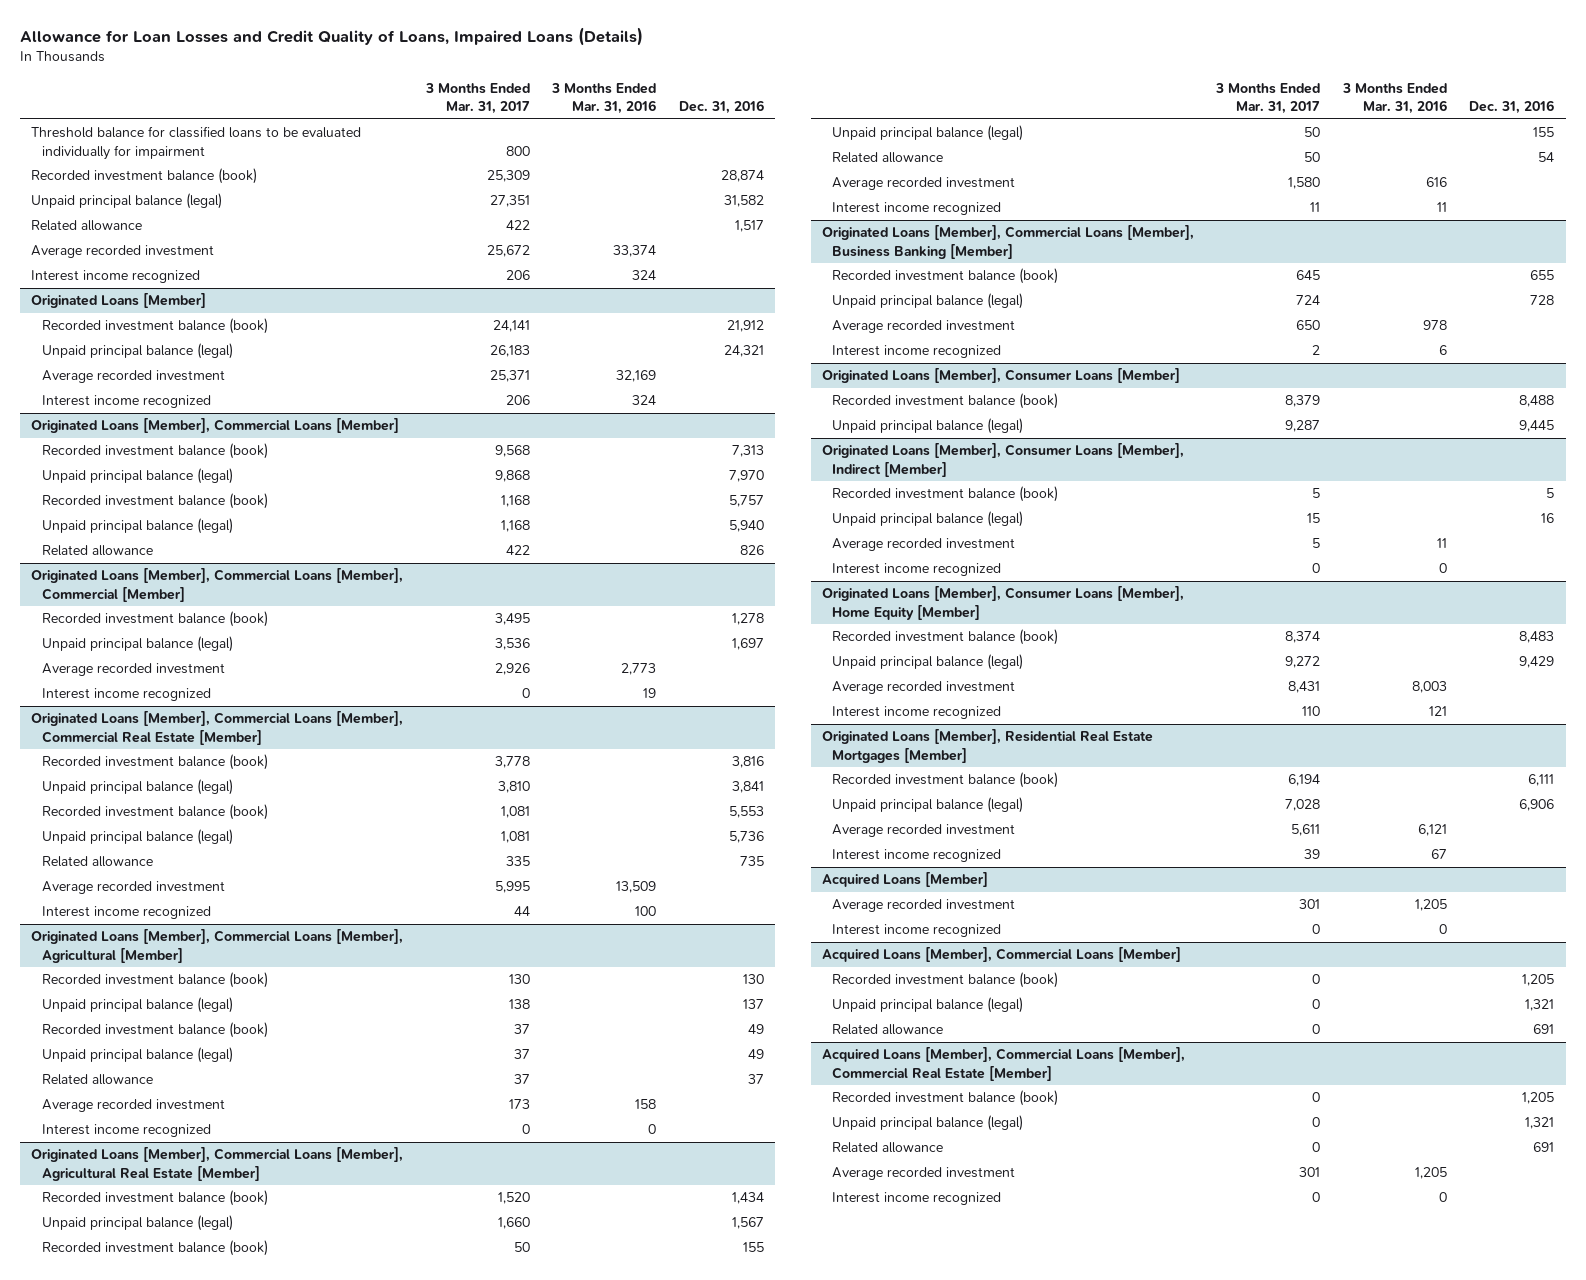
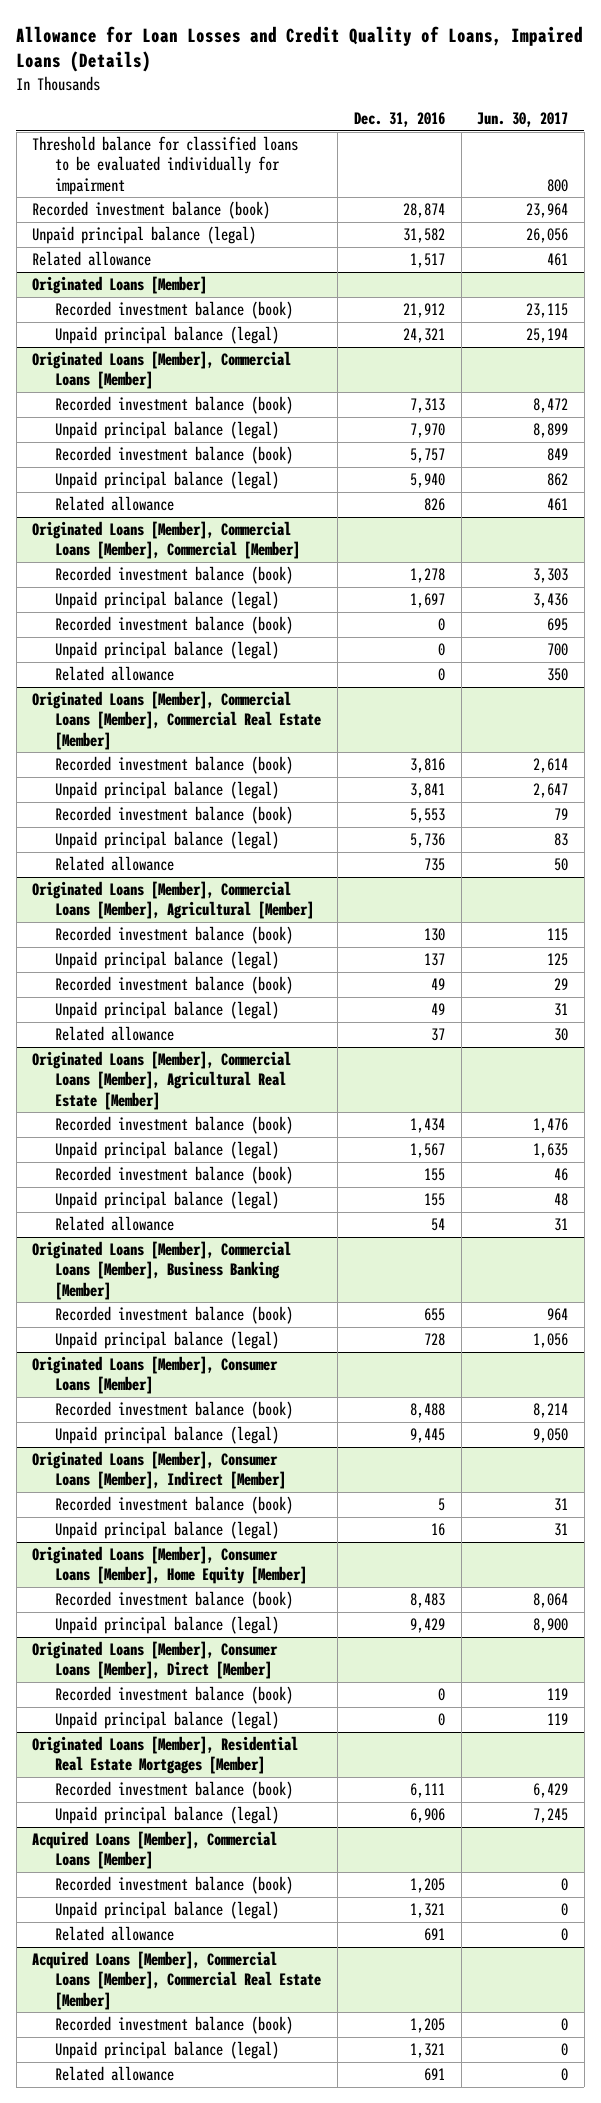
[424,82,530,114] 3 Months Ended Mar. 31, 2017 -> none
[551,82,657,114] 3 Months Ended Mar. 31, 2016 -> none
none -> [477,112,569,128] Jun. 30, 2017
[31,245,215,259] Average recorded investment -> none
[31,270,201,284] Interest income recognized -> none
[41,370,225,384] Average recorded investment -> none
[41,395,211,409] Interest income recognized -> none
[41,663,225,677] Average recorded investment -> none
[41,688,211,702] Interest income recognized -> none
none -> [55,616,294,635] Recorded investment balance (book)
none -> [55,641,280,660] Unpaid principal balance (legal)
none -> [55,666,175,682] Related allowance
[41,881,225,895] Average recorded investment -> none
[41,906,211,920] Interest income recognized -> none
[41,1099,225,1113] Average recorded investment -> none
[41,1124,211,1138] Interest income recognized -> none
[832,177,1016,191] Average recorded investment -> none
[832,202,1002,216] Interest income recognized -> none
[832,320,1016,334] Average recorded investment -> none
[832,345,1002,359] Interest income recognized -> none
[832,538,1016,552] Average recorded investment -> none
[832,563,1002,577] Interest income recognized -> none
[832,681,1016,695] Average recorded investment -> none
[832,706,1002,720] Interest income recognized -> none
none -> [32,1641,279,1680] Originated Loans [Member], Consumer Loans [Member], Direct [Member]
none -> [55,1686,294,1705] Recorded investment balance (book)
none -> [55,1711,280,1730] Unpaid principal balance (legal)
[832,824,1016,838] Average recorded investment -> none
[832,849,1002,863] Interest income recognized -> none
[821,872,988,888] Acquired Loans [Member] -> none
[832,899,1016,913] Average recorded investment -> none
[832,924,1002,938] Interest income recognized -> none
[832,1167,1016,1181] Average recorded investment -> none
[832,1192,1002,1206] Interest income recognized -> none

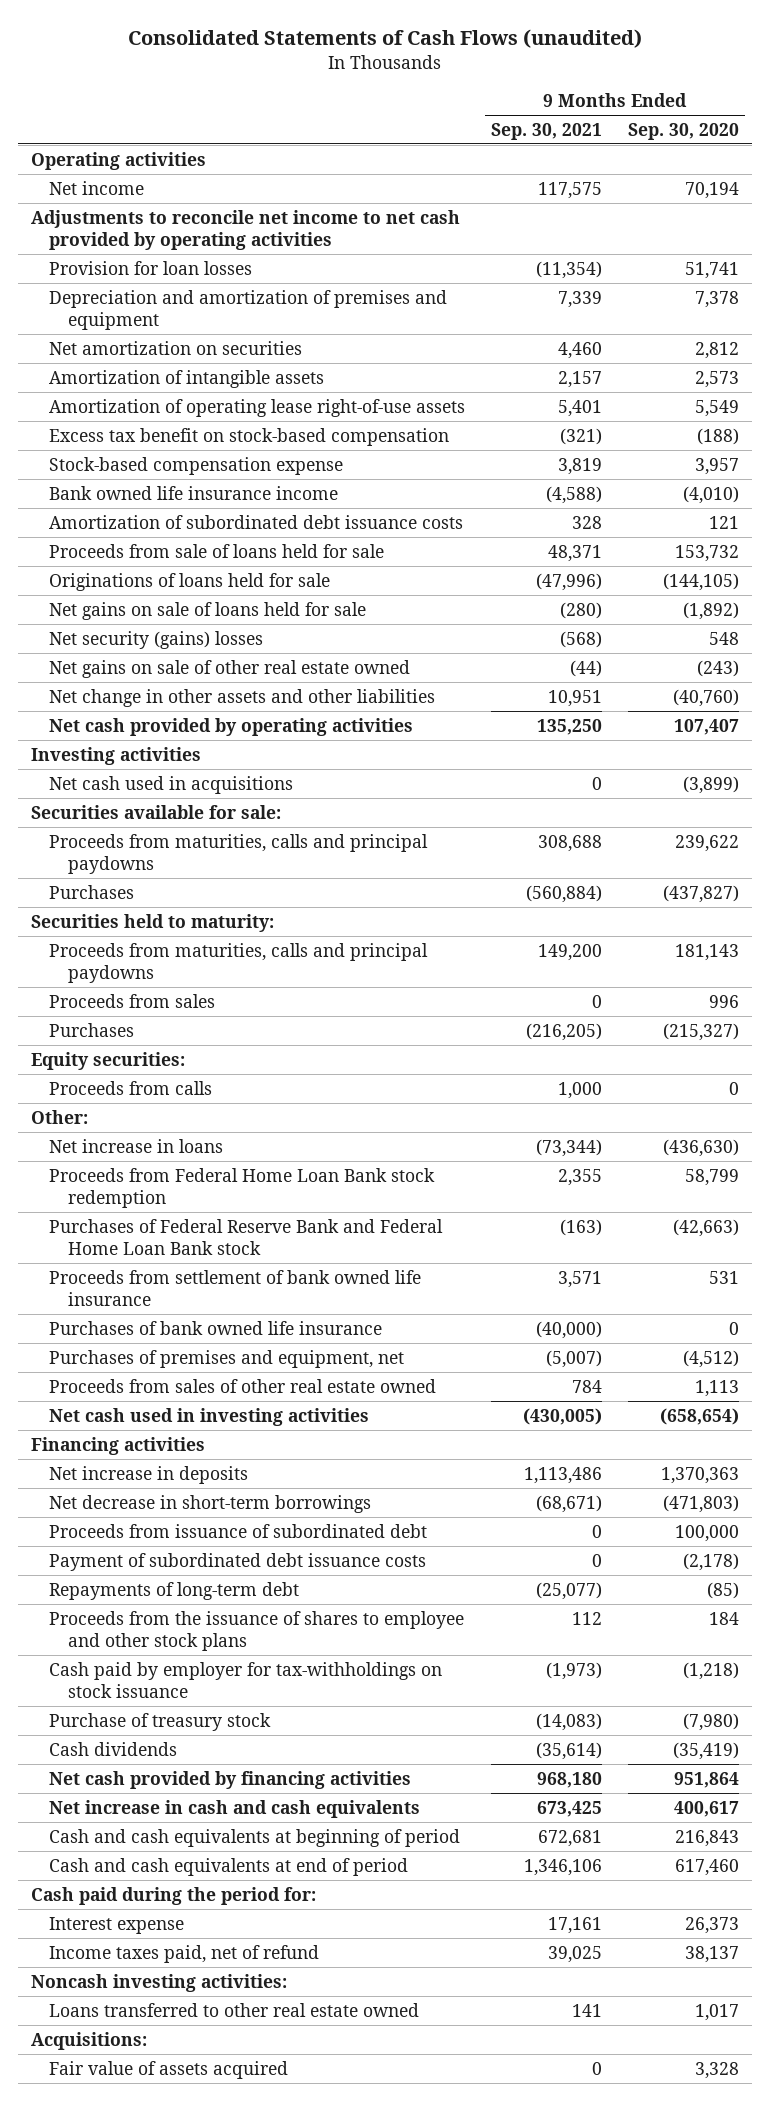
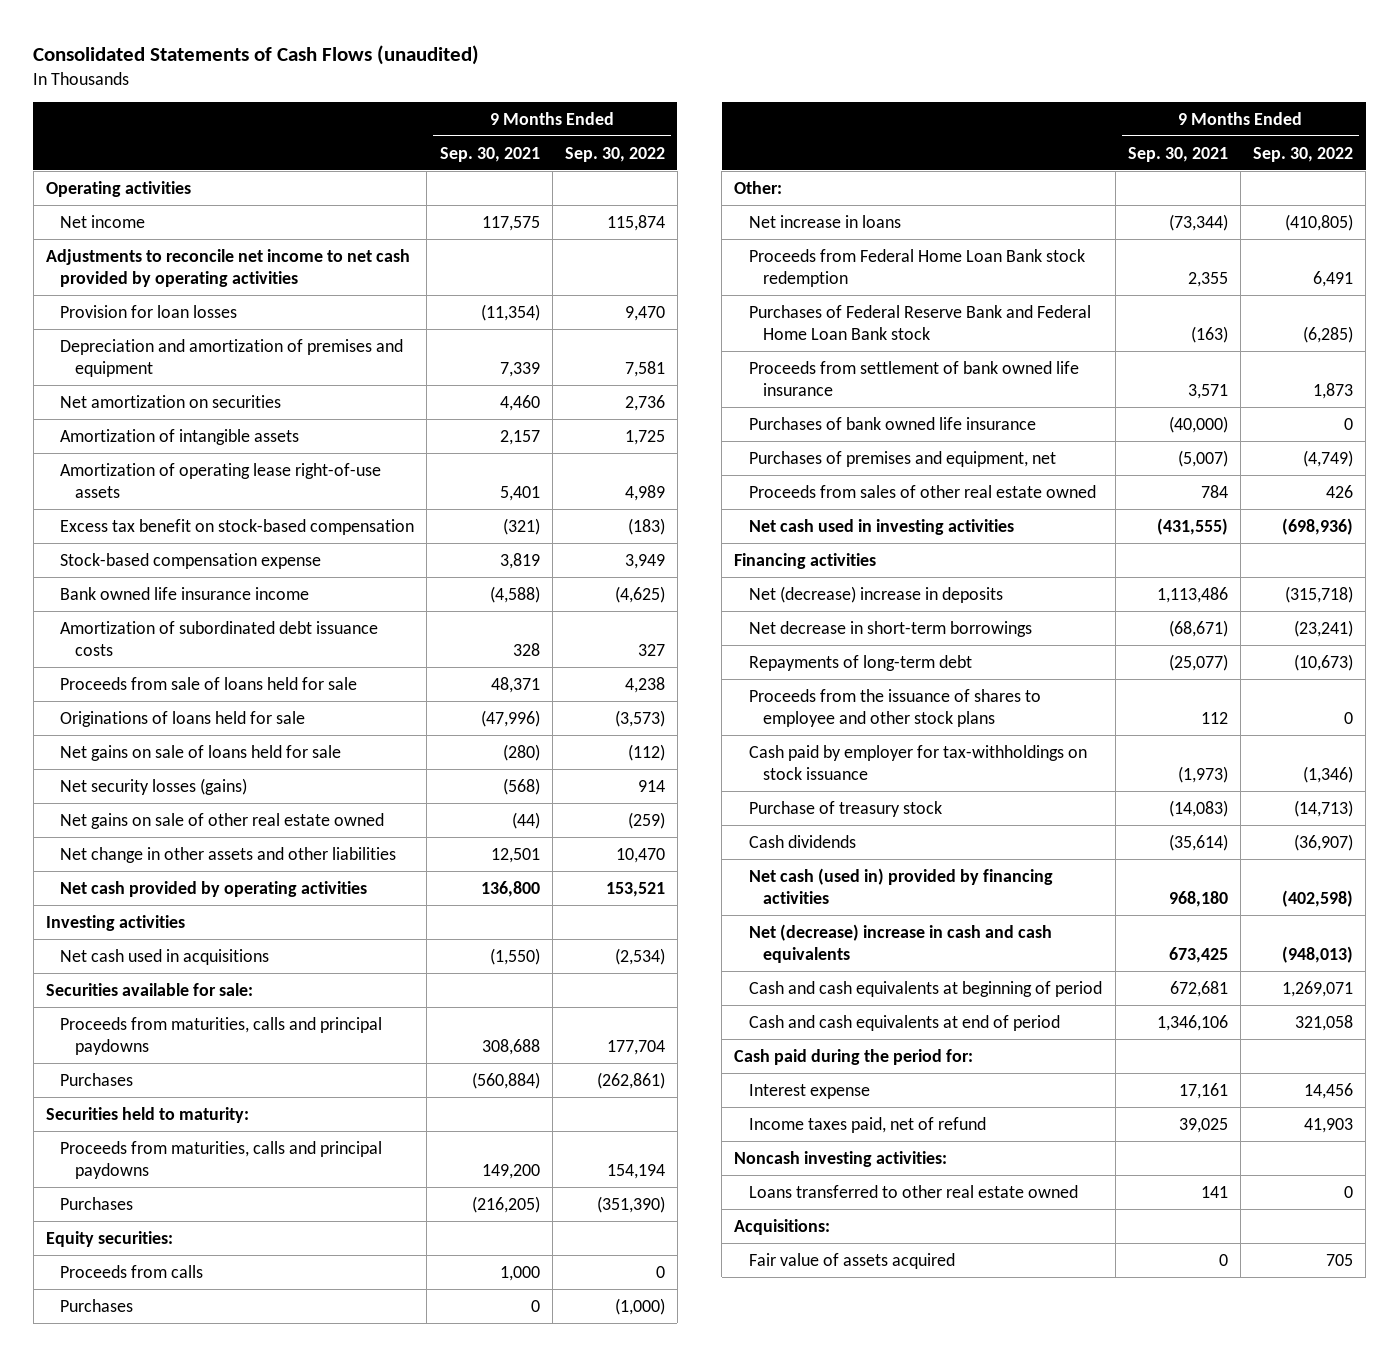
[627,122,739,140] Sep. 30, 2020 -> none
none -> [564,146,665,162] Sep. 30, 2022
[49,630,264,649] Net security (gains) losses -> [60,777,248,795] Net security losses (gains)
[548,689,603,707] 10,951 -> [490,847,540,863] 12,501
[537,718,603,735] 135,250 -> [480,880,540,897] 136,800
[592,776,603,790] 0 -> [489,947,540,965] (1,550)
[49,993,216,1008] Proceeds from sales -> none
none -> [60,1298,134,1312] Purchases
[523,1407,603,1425] (430,005) -> [1156,517,1228,535] (431,555)
[49,1465,249,1484] Net increase in deposits -> [748,585,1003,603] Net (decrease) increase in deposits
[49,1523,428,1538] Proceeds from issuance of subordinated debt -> none
[49,1552,427,1571] Payment of subordinated debt issuance costs -> none
[49,1770,412,1789] Net cash provided by financing activities -> [748,867,1053,904] Net cash (used in) provided by financing activities
[49,1799,421,1818] Net increase in cash and cash equivalents -> [748,923,1052,963] Net (decrease) increase in cash and cash equivalents

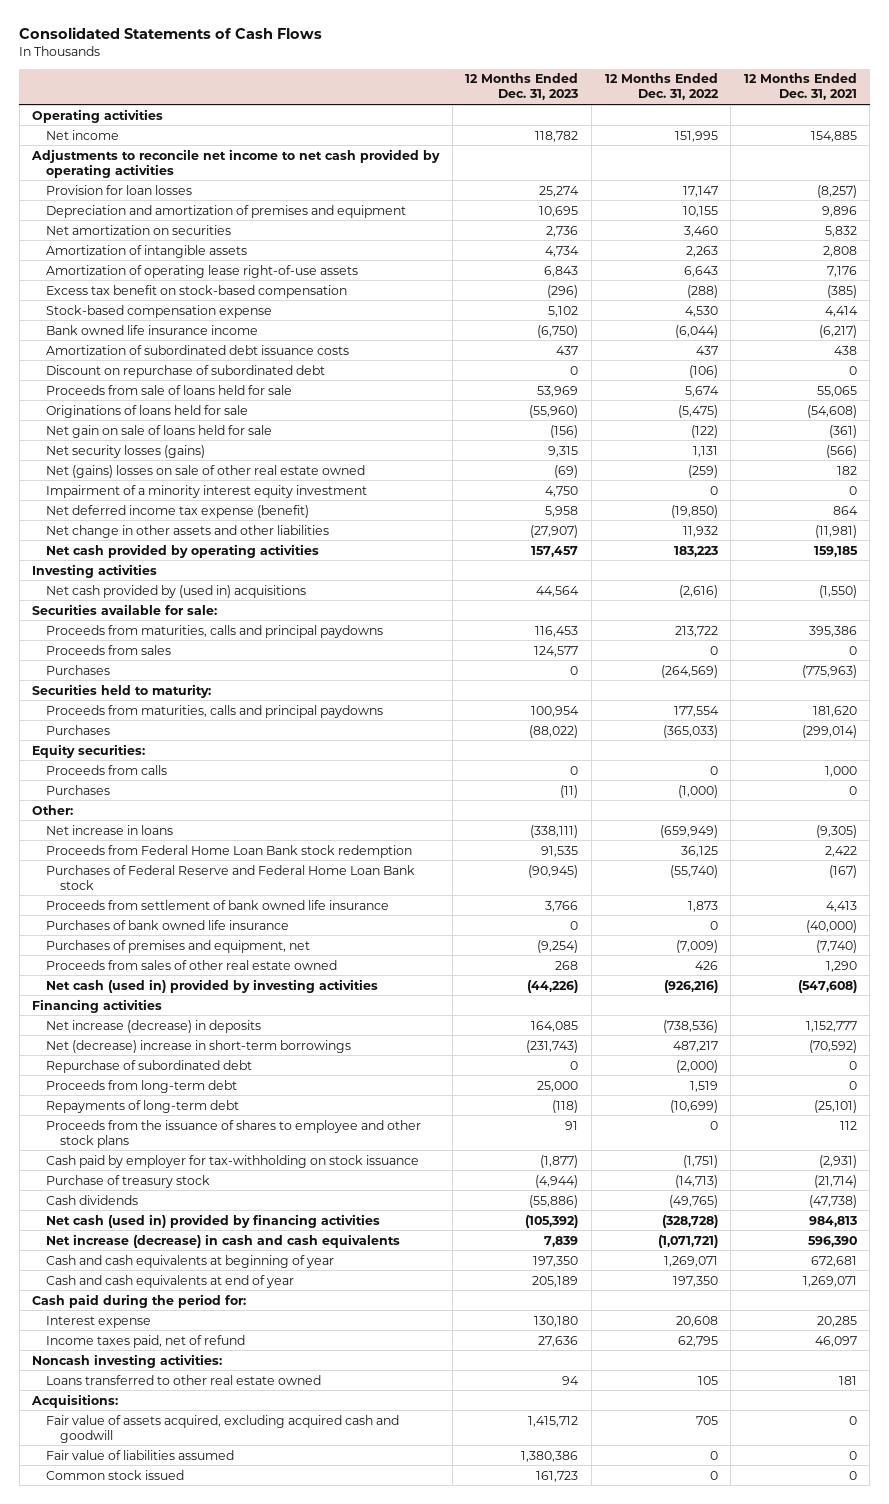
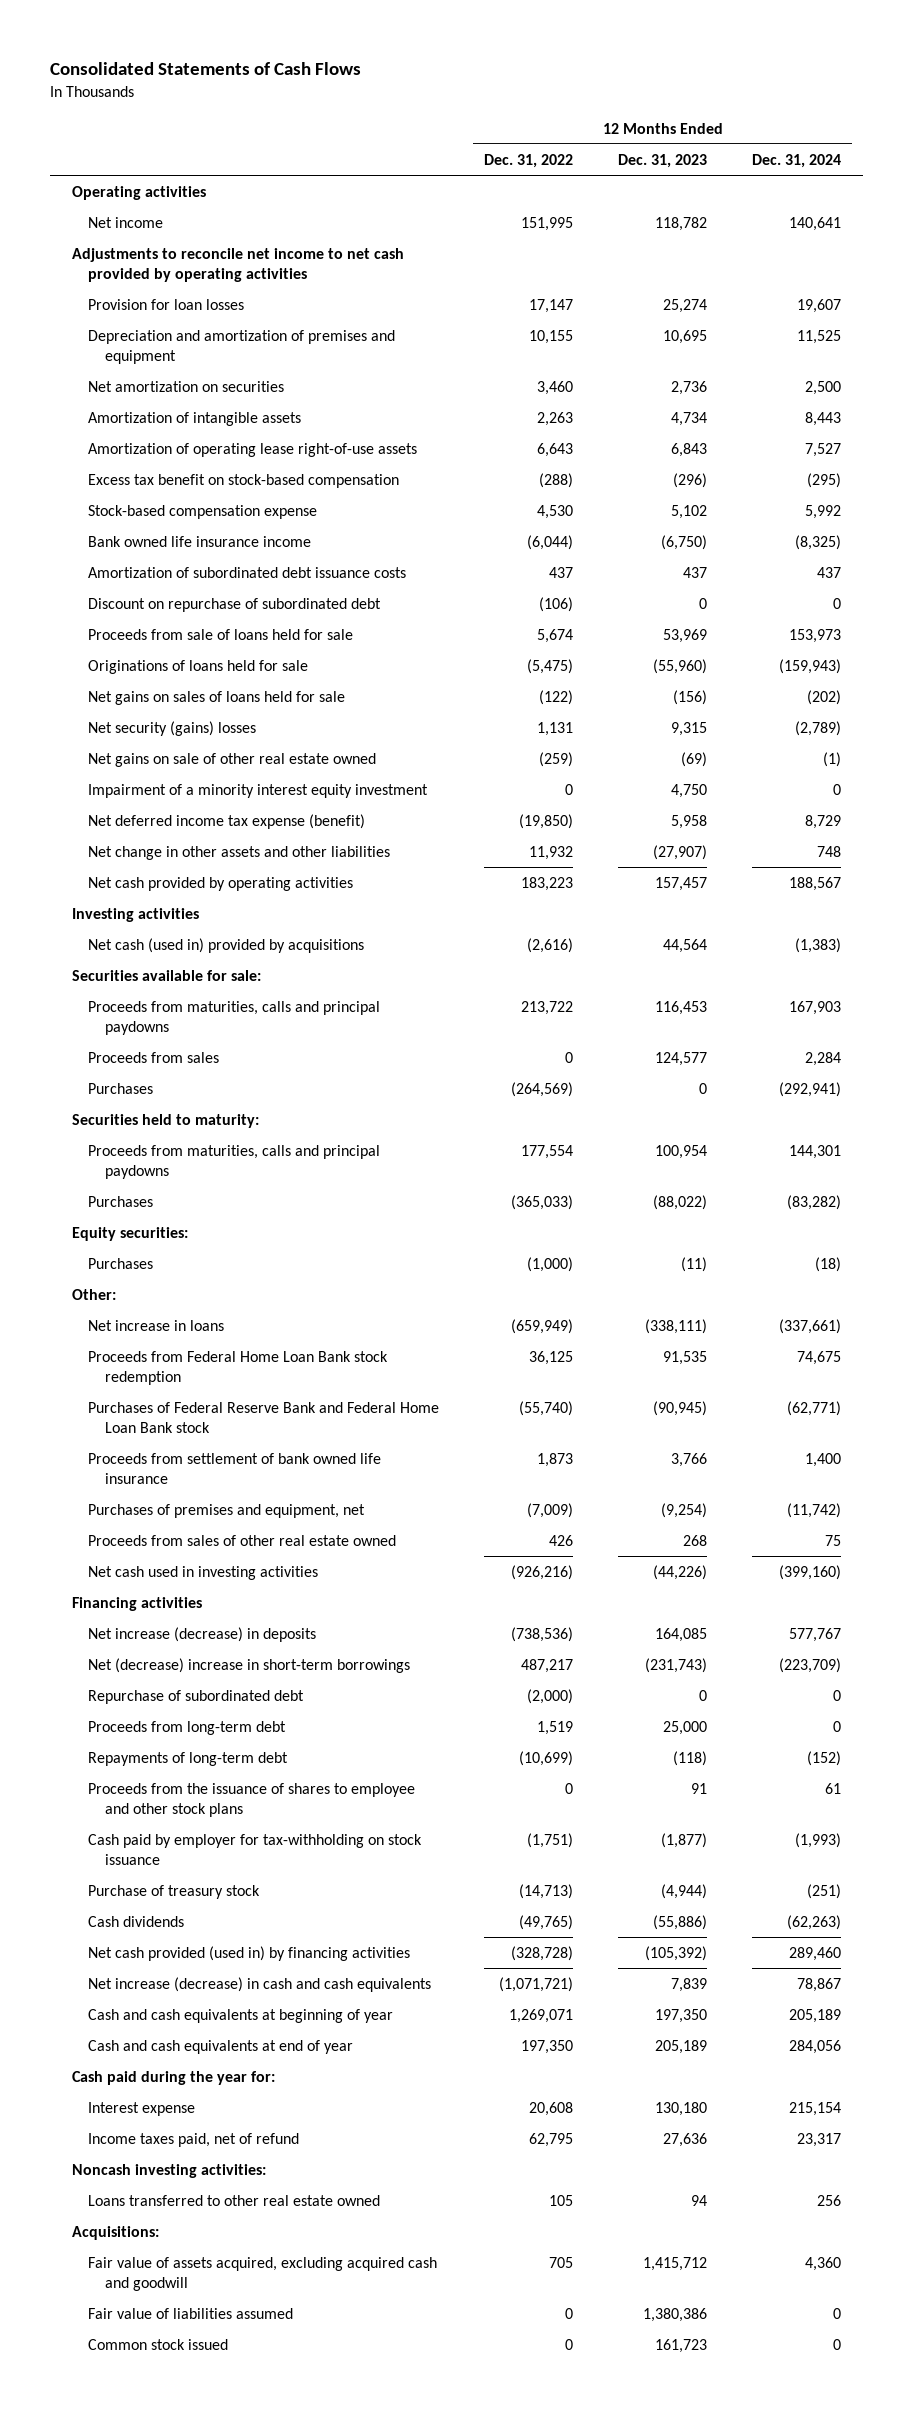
[743,73,857,101] 12 Months Ended Dec. 31, 2021 -> none
none -> [751,153,841,168] Dec. 31, 2024
[46,424,273,438] Net gain on sale of loans held for sale -> [88,690,346,705] Net gains on sales of loans held for sale
[46,444,206,458] Net security losses (gains) -> [88,720,257,736] Net security (gains) losses
[46,464,366,478] Net (gains) losses on sale of other real estate owned -> [88,752,377,767] Net gains on sale of other real estate owned
[46,584,307,598] Net cash provided by (used in) acquisitions -> [88,937,365,953] Net cash (used in) provided by acquisitions
[46,764,168,775] Proceeds from calls -> none
[46,864,416,890] Purchases of Federal Reserve and Federal Home Loan Bank stock -> [88,1401,440,1433] Purchases of Federal Reserve Bank and Federal Home Loan Bank stock
[46,919,290,930] Purchases of bank owned life insurance -> none
[46,978,379,993] Net cash (used in) provided by investing activities -> [88,1565,319,1580] Net cash used in investing activities
[46,1213,381,1228] Net cash (used in) provided by financing activities -> [88,1945,411,1961] Net cash provided (used in) by financing activities
[32,1293,247,1308] Cash paid during the period for: -> [72,2070,276,2085] Cash paid during the year for:

